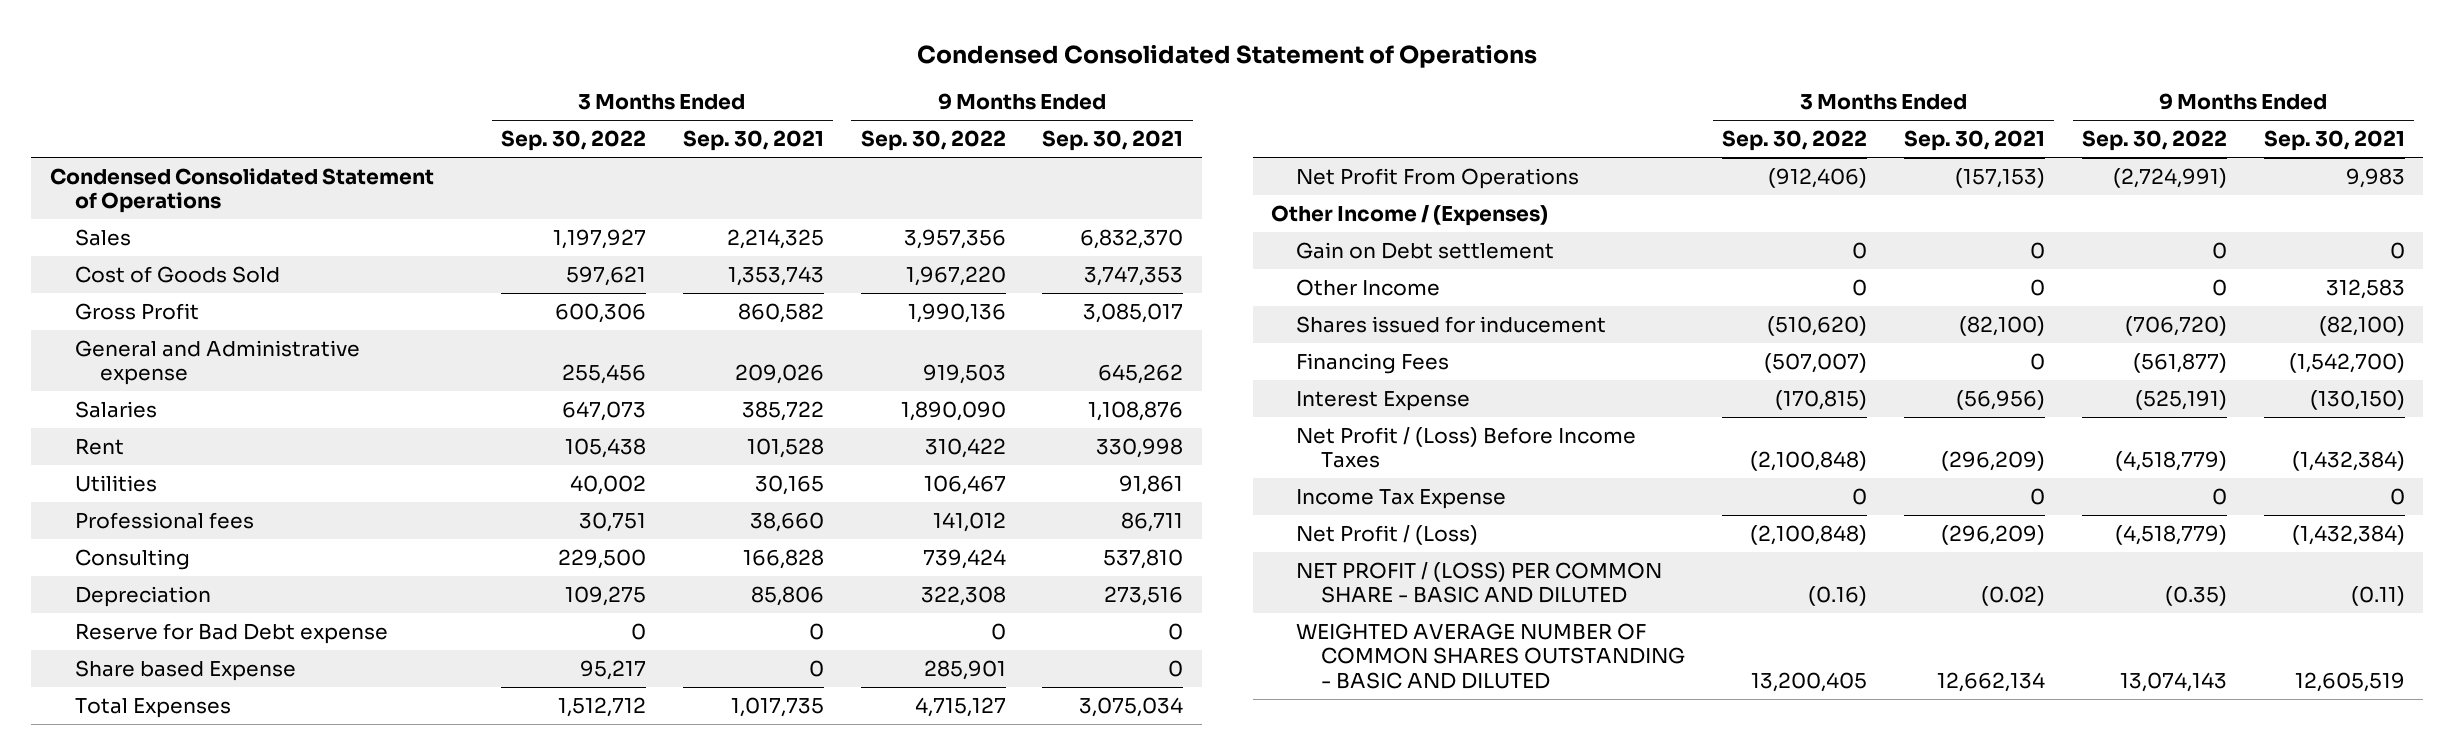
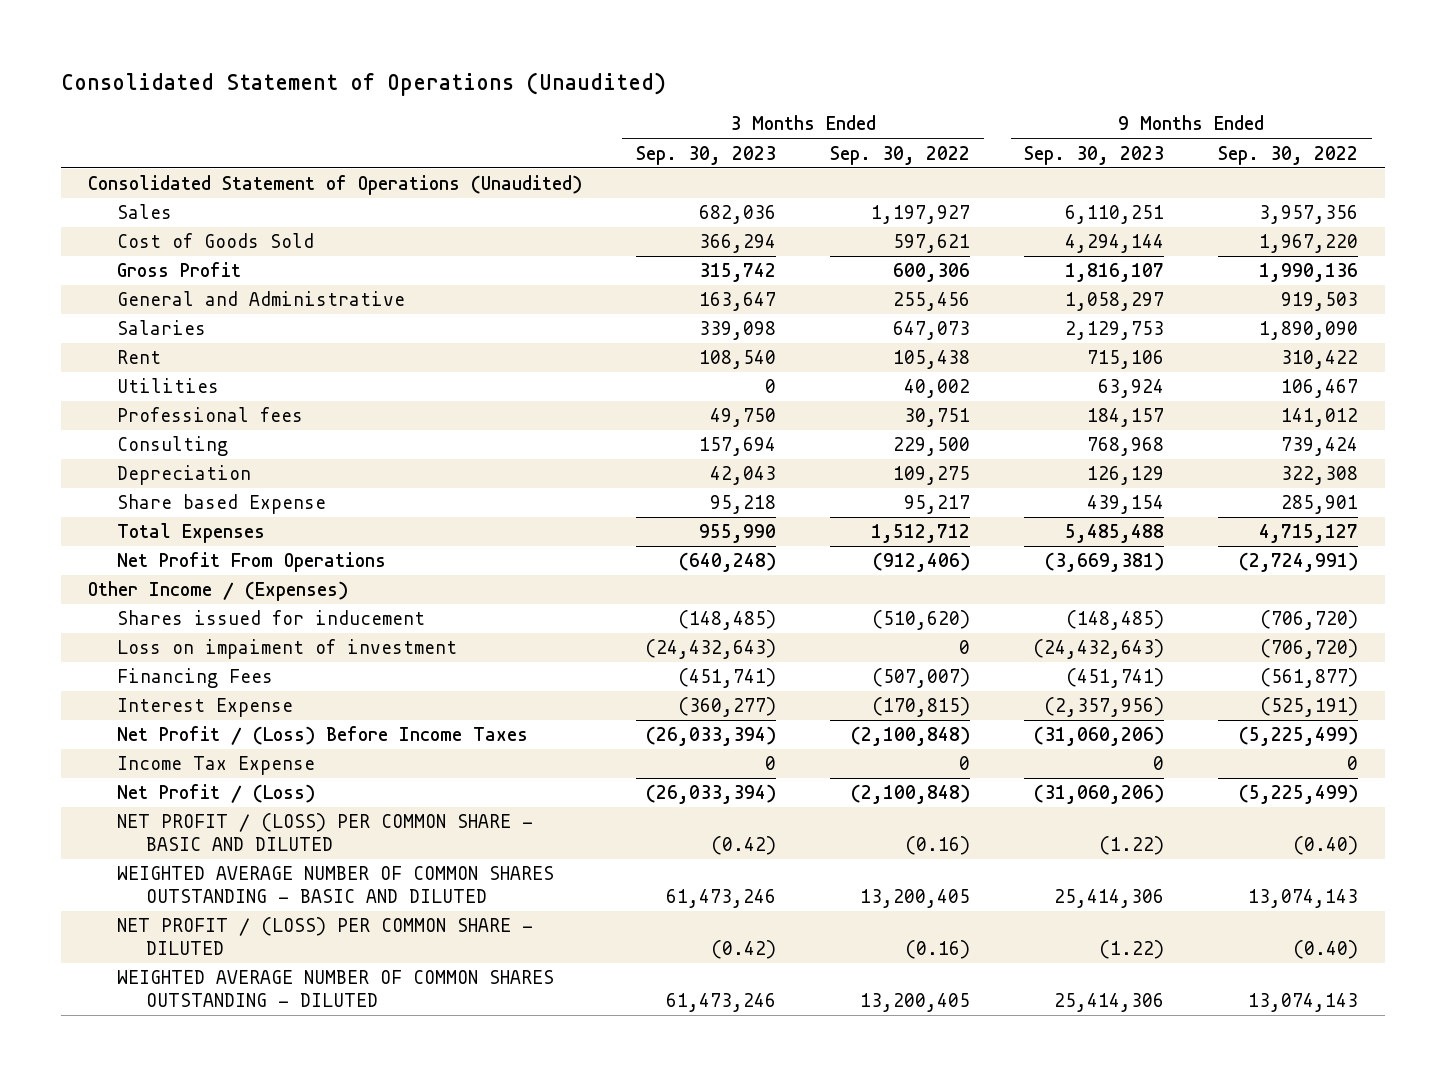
[917,43,1538,68] Condensed Consolidated Statement of Operations -> [60,72,666,97] Consolidated Statement of Operations (Unaudited)
[682,130,824,152] Sep. 30, 2021 -> none
[1042,130,1184,152] Sep. 30, 2021 -> none
none -> [635,145,776,165] Sep. 30, 2023
none -> [1024,145,1165,165] Sep. 30, 2023
[49,167,434,214] Condensed Consolidated Statement of Operations -> [87,175,582,196] Consolidated Statement of Operations (Unaudited)
[74,339,360,386] General and Administrative expense -> [116,291,405,307] General and Administrative
[74,622,388,644] Reserve for Bad Debt expense -> none
[1296,241,1555,259] Gain on Debt settlement -> none
[1296,278,1441,296] Other Income -> none
none -> [116,639,457,660] Loss on impaiment of investment
[2114,451,2227,472] (4,518,779) -> [1239,726,1359,747] (5,225,499)
[2114,524,2227,545] (4,518,779) -> [1239,784,1359,805] (5,225,499)
[2164,586,2227,607] (0.35) -> [1293,835,1359,855] (0.40)
none -> [116,917,533,955] NET PROFIT / (LOSS) PER COMMON SHARE - DILUTED
none -> [116,970,554,1007] WEIGHTED AVERAGE NUMBER OF COMMON SHARES OUTSTANDING - DILUTED

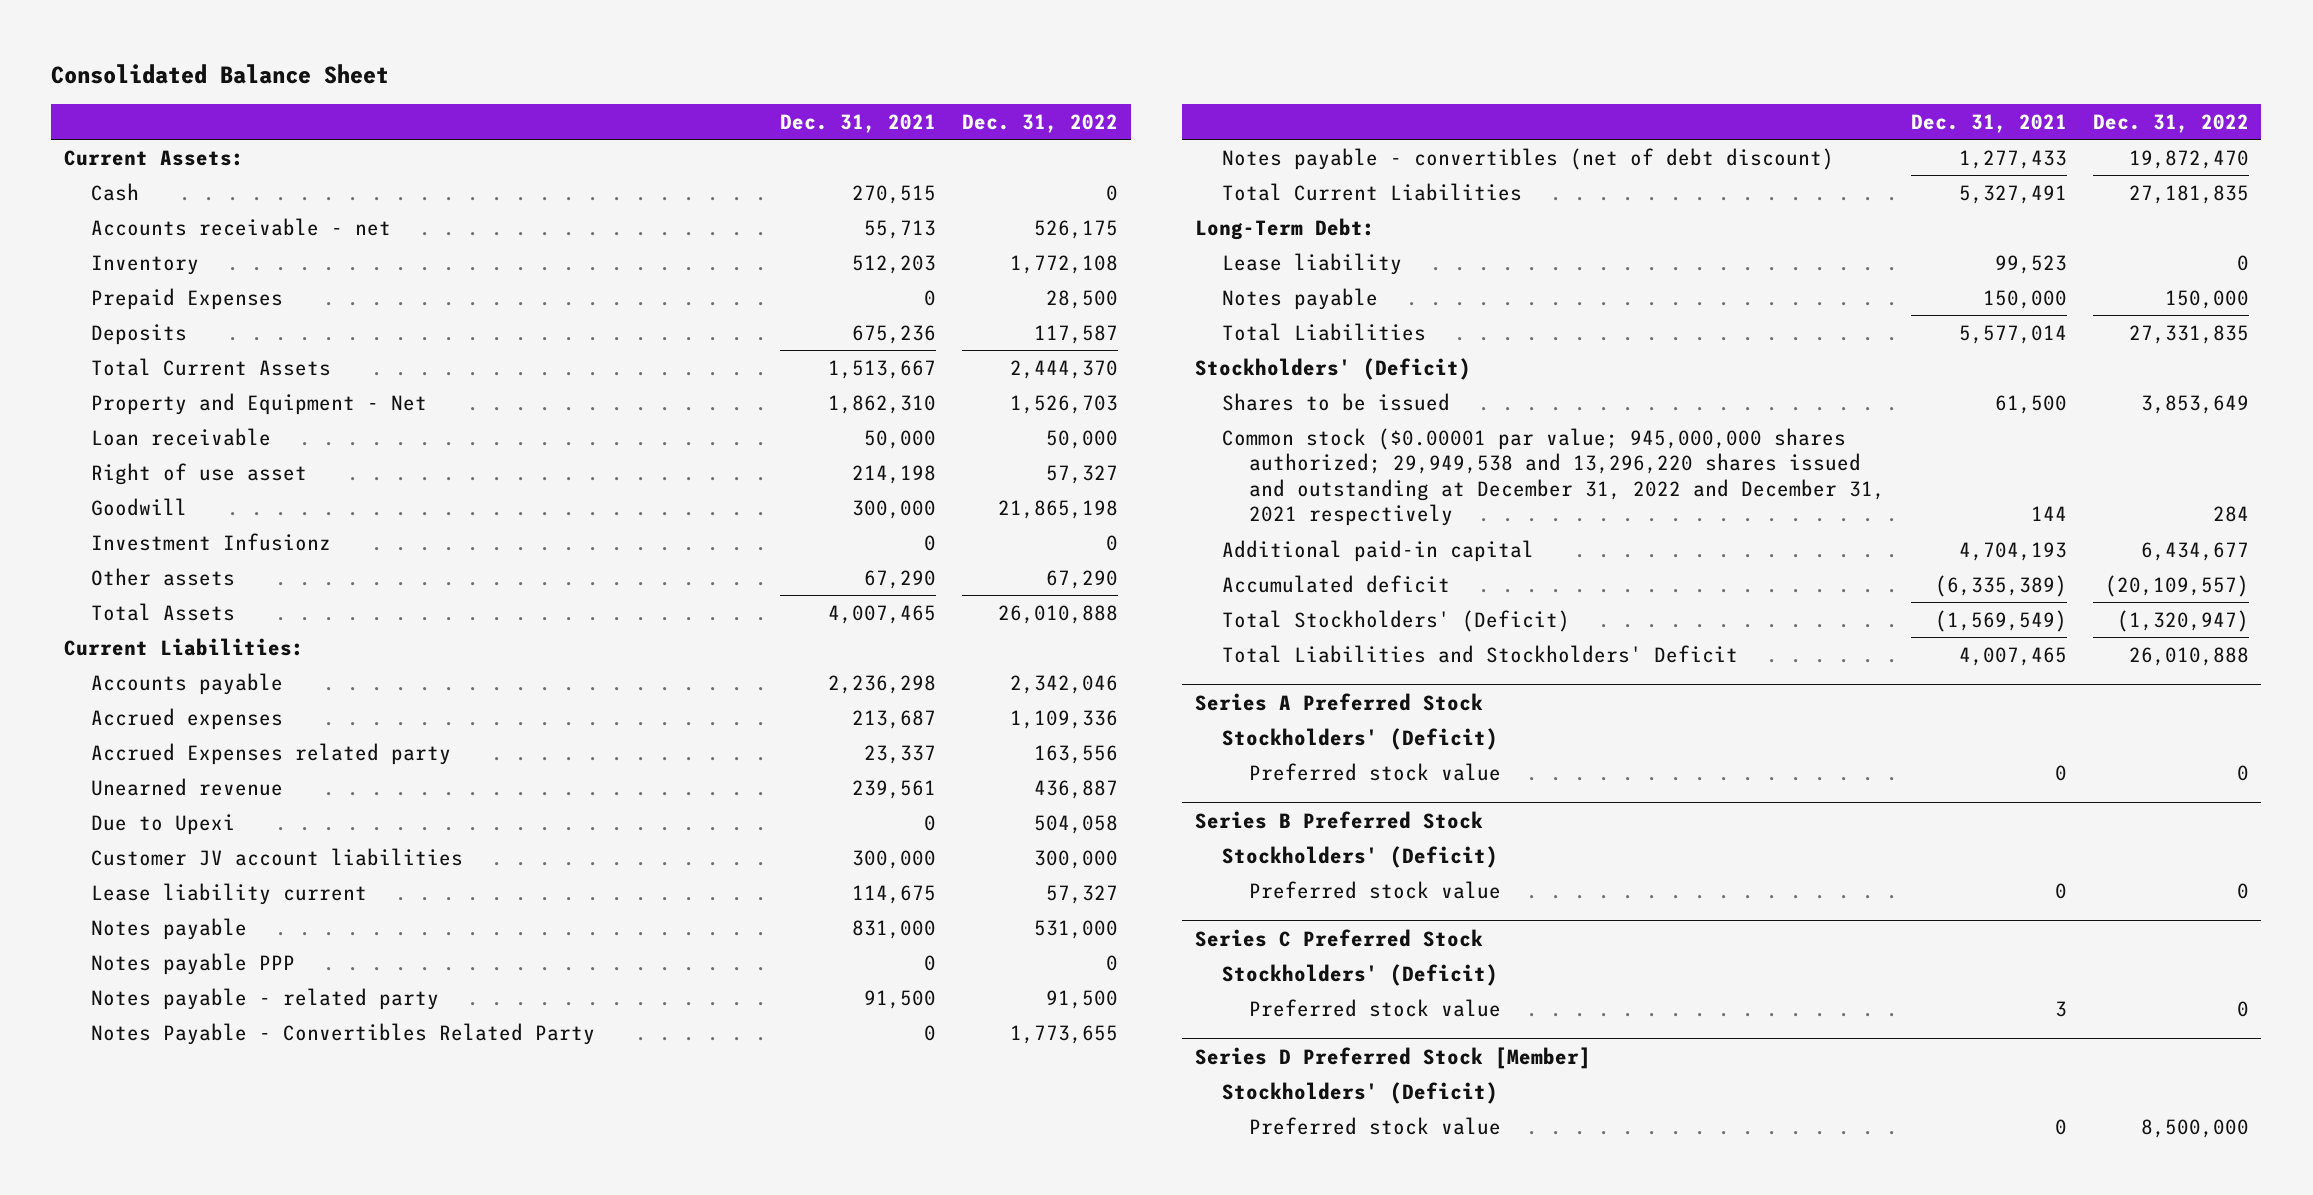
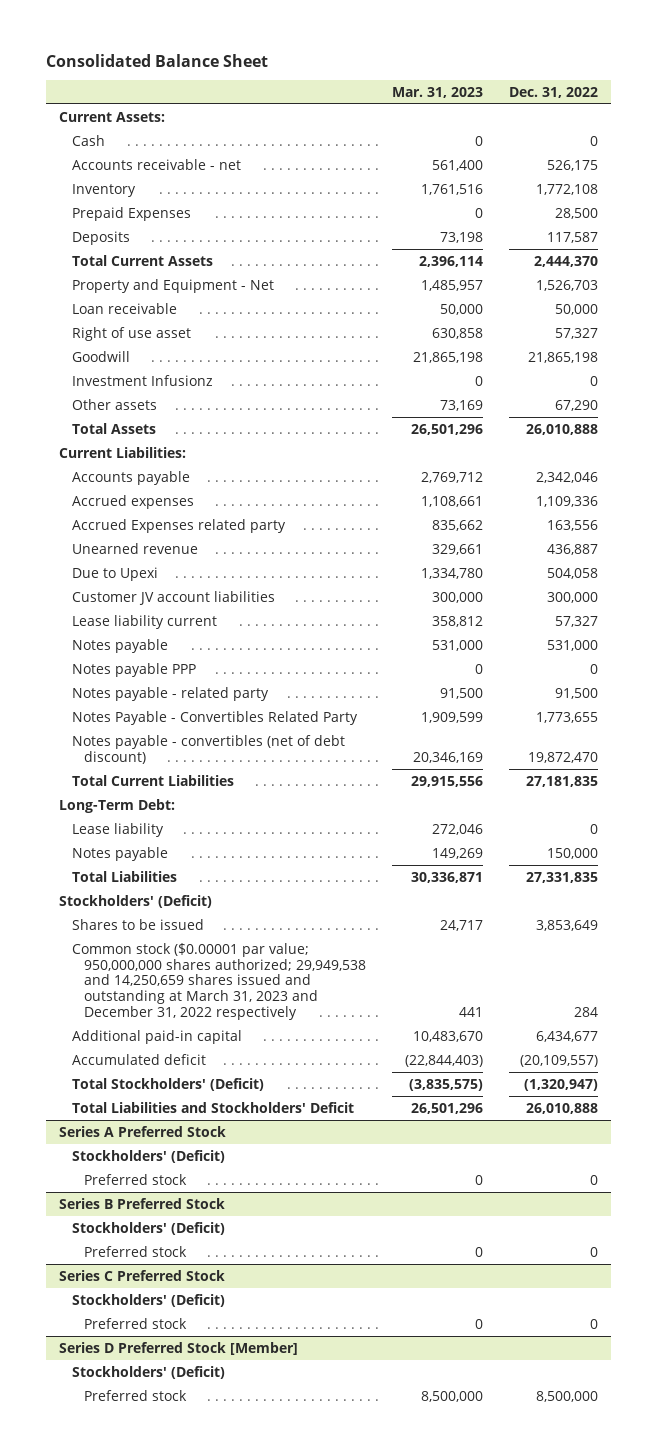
[779,113,936,133] Dec. 31, 2021 -> none
none -> [392,86,484,98] Mar. 31, 2023
[1221,427,1885,527] Common stock ($0.00001 par value; 945,000,000 shares authorized; 29,949,538 and 13,296,220 shares issued and outstanding at December 31, 2022 and December 31, 2021 respectively -> [71,942,367,1021] Common stock ($0.00001 par value; 950,000,000 shares authorized; 29,949,538 and 14,250,659 shares issued and outstanding at March 31, 2023 and December 31, 2022 respectively
[1248,762,1501,781] Preferred stock value -> [84,1173,188,1185] Preferred stock
[1248,880,1501,899] Preferred stock value -> [84,1245,188,1257] Preferred stock
[1248,998,1501,1017] Preferred stock value -> [84,1317,188,1329] Preferred stock
[1248,1116,1501,1135] Preferred stock value -> [84,1389,188,1401] Preferred stock

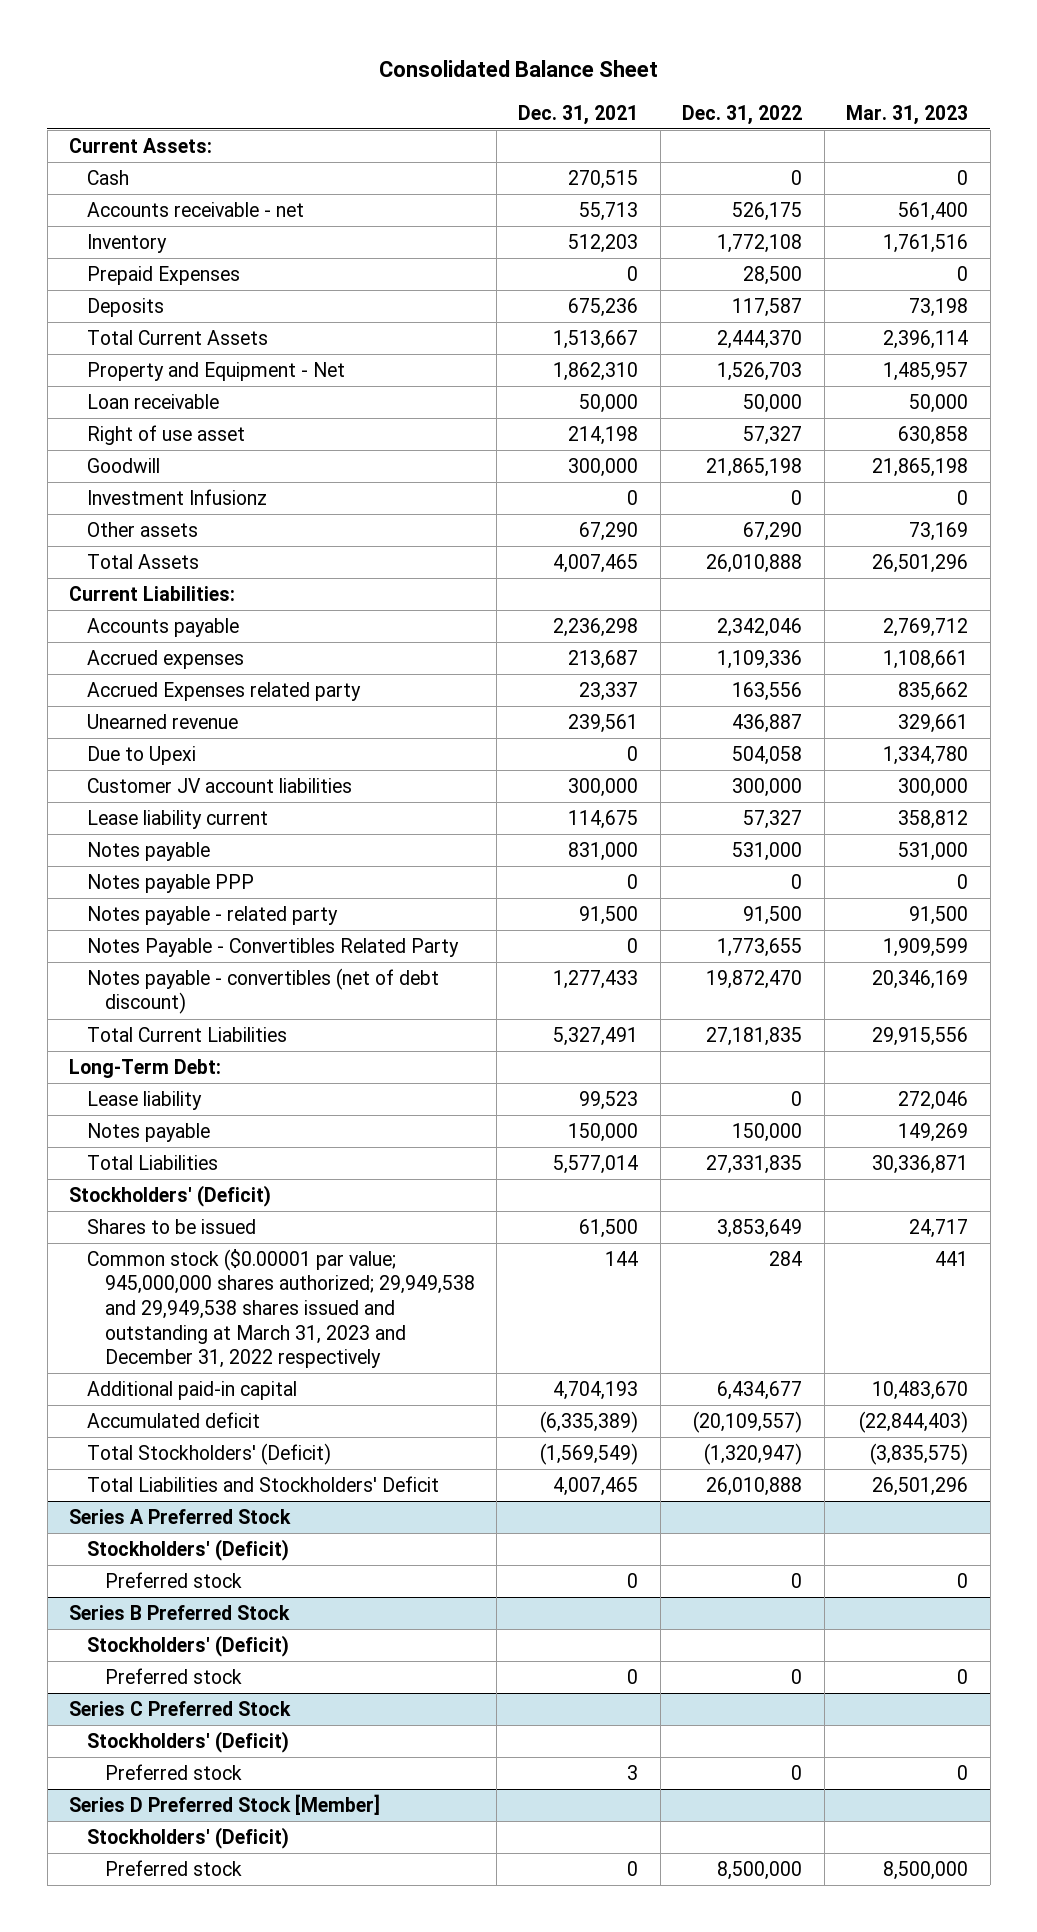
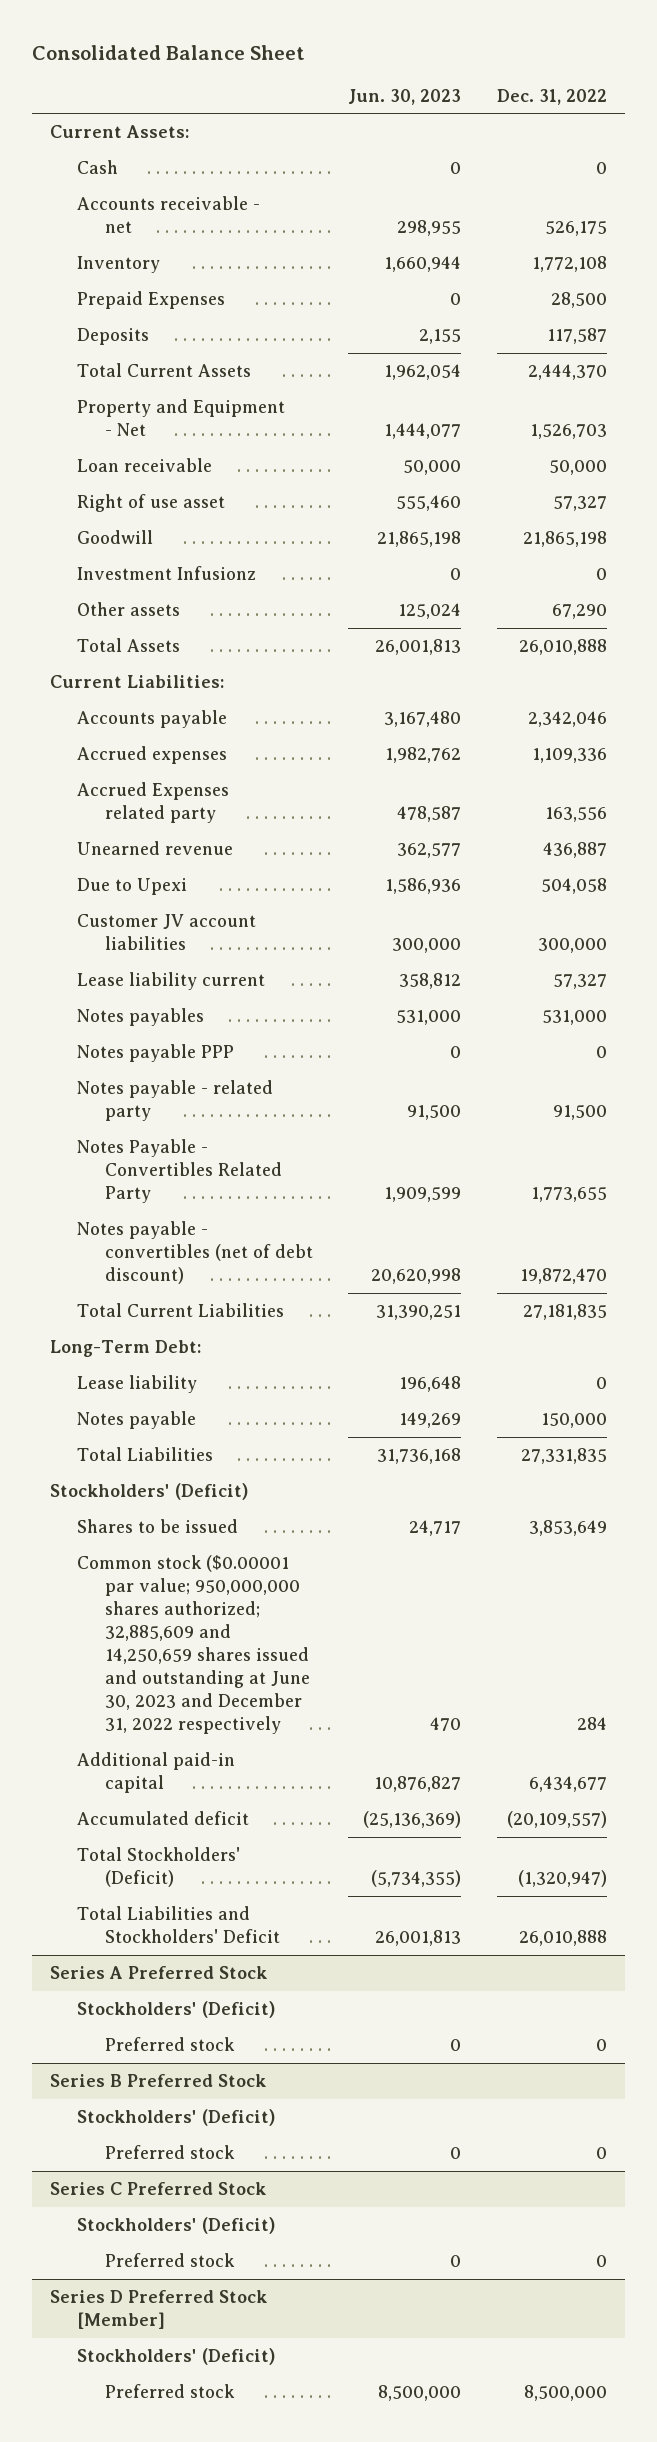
[518,104,639,125] Dec. 31, 2021 -> none
[846,104,969,125] Mar. 31, 2023 -> none
none -> [348,88,462,105] Jun. 30, 2023
[86,841,210,861] Notes payable -> [77,1008,205,1027] Notes payables
[86,1248,475,1369] Common stock ($0.00001 par value; 945,000,000 shares authorized; 29,949,538 and 29,949,538 shares issued and outstanding at March 31, 2023 and December 31, 2022 respectively -> [77,1555,310,1735] Common stock ($0.00001 par value; 950,000,000 shares authorized; 32,885,609 and 14,250,659 shares issued and outstanding at June 30, 2023 and December 31, 2022 respectively

